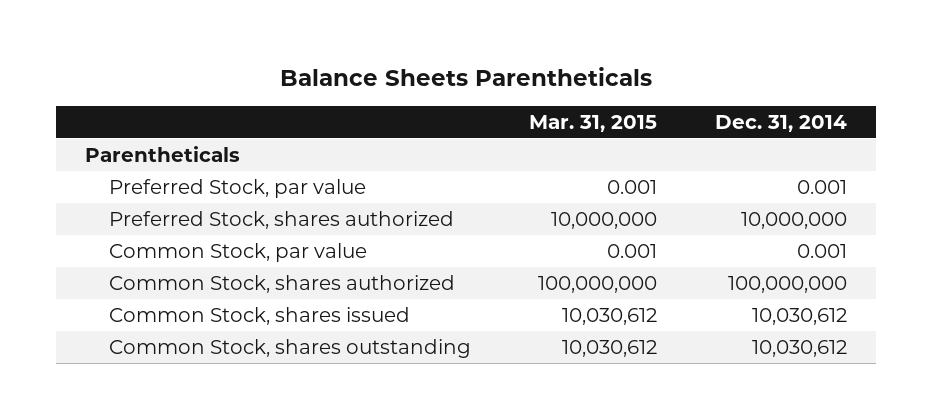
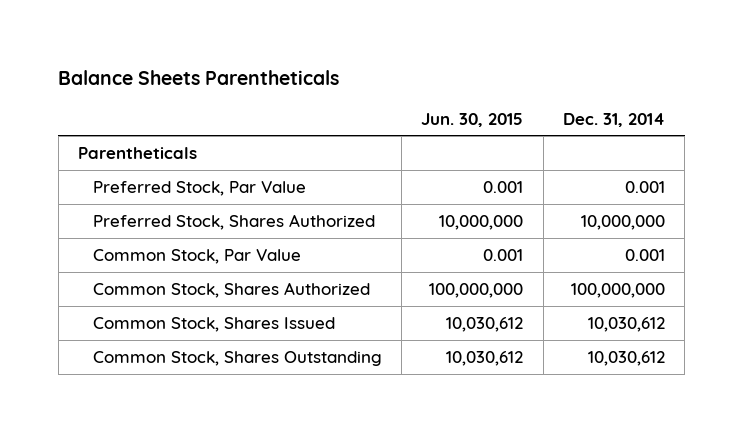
[528,115,657,133] Mar. 31, 2015 -> none
none -> [421,112,524,127] Jun. 30, 2015
[108,178,366,198] Preferred Stock, par value -> [92,180,306,196] Preferred Stock, Par Value
[108,210,454,229] Preferred Stock, shares authorized -> [92,213,375,230] Preferred Stock, Shares Authorized
[108,242,367,262] Common Stock, par value -> [92,248,301,264] Common Stock, Par Value
[108,274,455,293] Common Stock, shares authorized -> [92,281,370,298] Common Stock, Shares Authorized
[108,306,410,325] Common Stock, shares issued -> [92,316,335,332] Common Stock, Shares Issued
[108,338,471,358] Common Stock, shares outstanding -> [92,350,382,366] Common Stock, Shares Outstanding

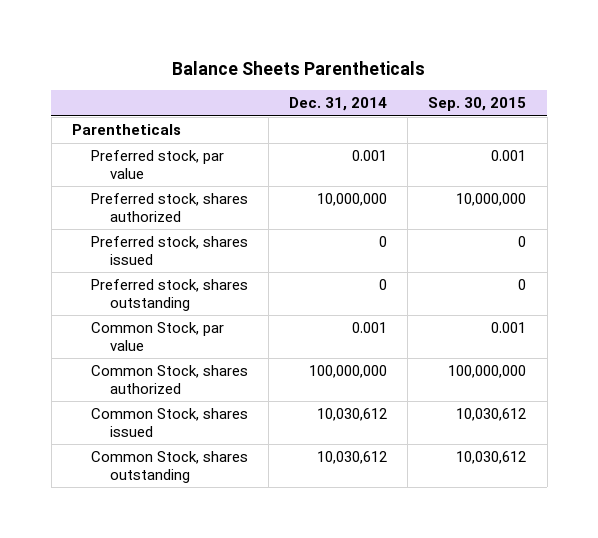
[421,112,524,127] Jun. 30, 2015 -> none
none -> [428,97,527,112] Sep. 30, 2015
[92,180,306,196] Preferred Stock, Par Value -> [91,150,225,179] Preferred stock, par value
[92,213,375,230] Preferred Stock, Shares Authorized -> [91,193,249,222] Preferred stock, shares authorized
none -> [91,236,249,265] Preferred stock, shares issued
none -> [91,279,249,311] Preferred stock, shares outstanding
[92,248,301,264] Common Stock, Par Value -> [91,322,225,351] Common Stock, par value
[92,281,370,298] Common Stock, Shares Authorized -> [91,365,249,394] Common Stock, shares authorized
[92,316,335,332] Common Stock, Shares Issued -> [91,408,249,437] Common Stock, shares issued
[92,350,382,366] Common Stock, Shares Outstanding -> [91,451,249,483] Common Stock, shares outstanding

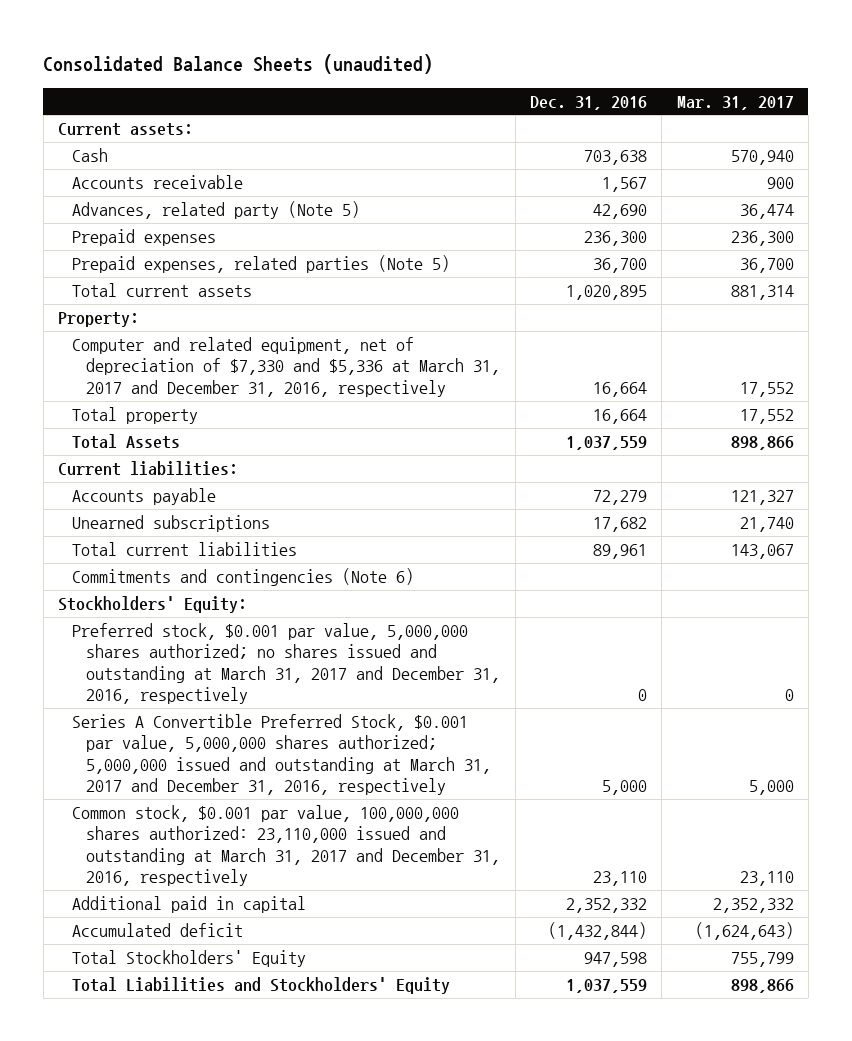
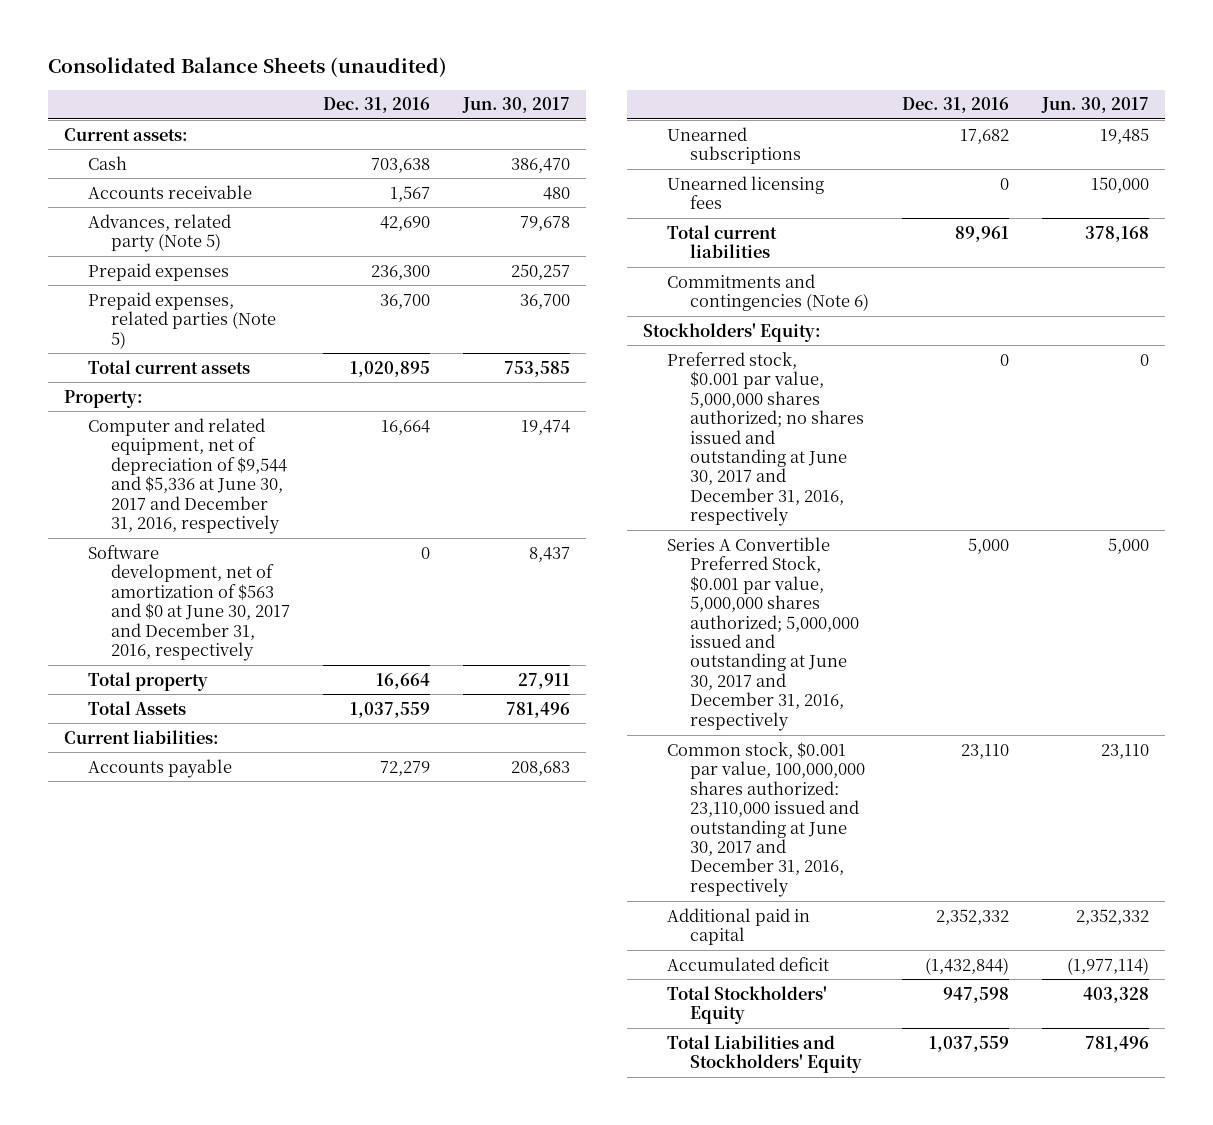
[676,95,794,110] Mar. 31, 2017 -> none
none -> [461,97,570,114] Jun. 30, 2017
[72,336,501,397] Computer and related equipment, net of depreciation of $7,330 and $5,336 at March 31, 2017 and December 31, 2016, respectively -> [87,417,287,534] Computer and related equipment, net of depreciation of $9,544 and $5,336 at June 30, 2017 and December 31, 2016, respectively
none -> [87,544,290,661] Software development, net of amortization of $563 and $0 at June 30, 2017 and December 31, 2016, respectively
none -> [666,175,824,210] Unearned licensing fees
[72,622,501,705] Preferred stock, $0.001 par value, 5,000,000 shares authorized; no shares issued and outstanding at March 31, 2017 and December 31, 2016, respectively -> [666,351,864,527] Preferred stock, $0.001 par value, 5,000,000 shares authorized; no shares issued and outstanding at June 30, 2017 and December 31, 2016, respectively
[72,713,492,796] Series A Convertible Preferred Stock, $0.001 par value, 5,000,000 shares authorized; 5,000,000 issued and outstanding at March 31, 2017 and December 31, 2016, respectively -> [666,536,859,731] Series A Convertible Preferred Stock, $0.001 par value, 5,000,000 shares authorized; 5,000,000 issued and outstanding at June 30, 2017 and December 31, 2016, respectively
[72,804,501,887] Common stock, $0.001 par value, 100,000,000 shares authorized: 23,110,000 issued and outstanding at March 31, 2017 and December 31, 2016, respectively -> [666,741,865,897] Common stock, $0.001 par value, 100,000,000 shares authorized: 23,110,000 issued and outstanding at June 30, 2017 and December 31, 2016, respectively

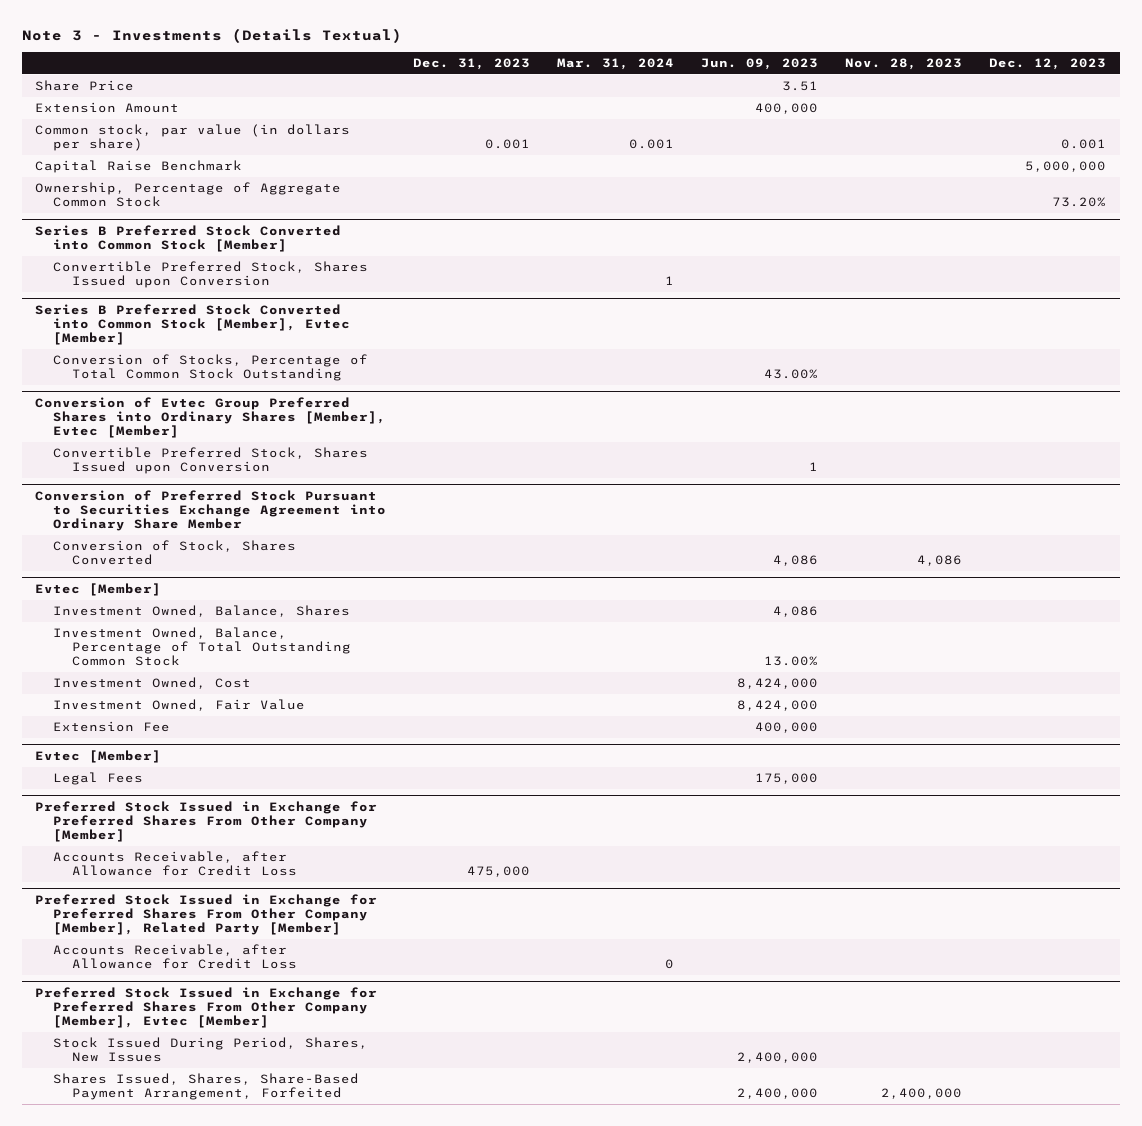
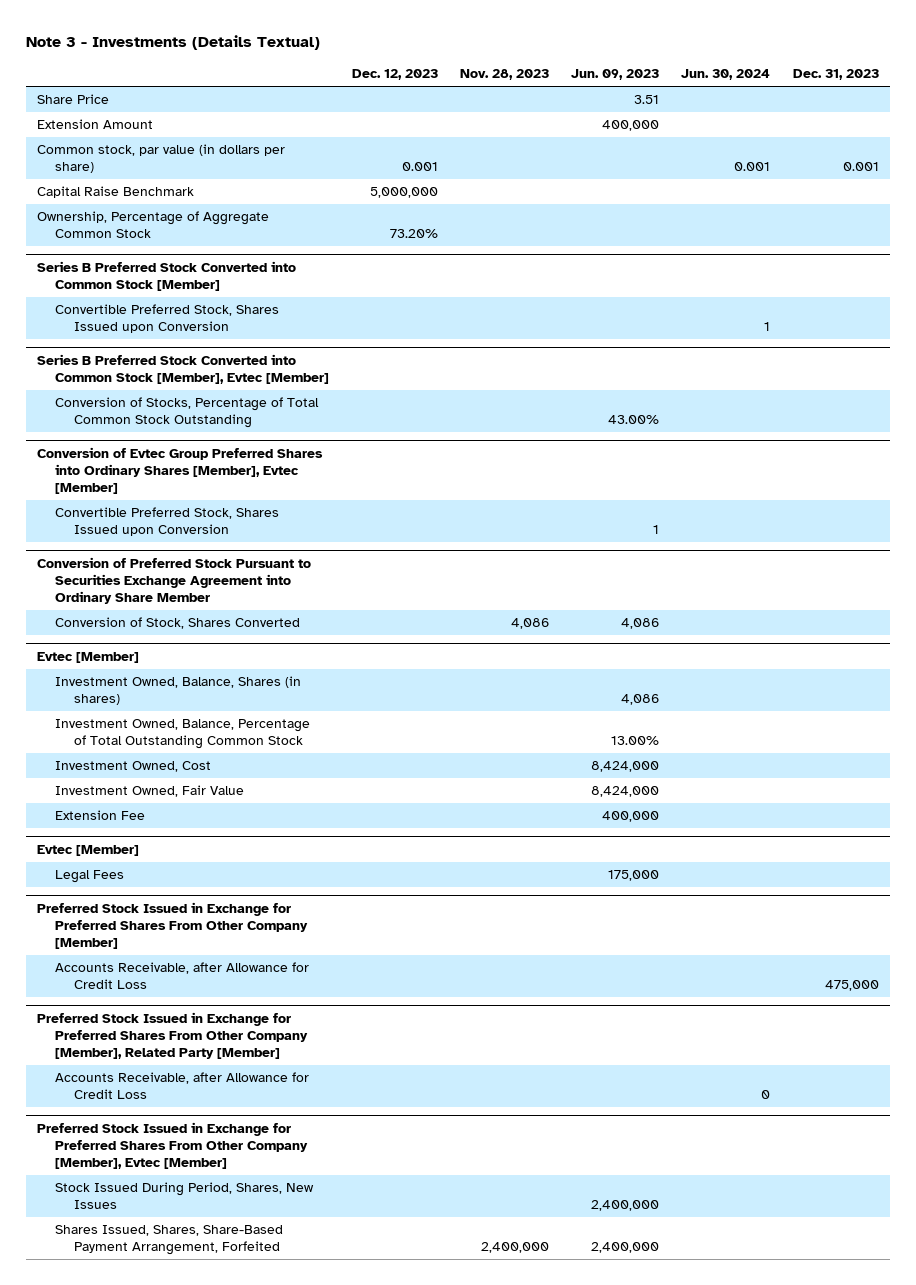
[557,57,675,70] Mar. 31, 2024 -> none
none -> [681,69,771,81] Jun. 30, 2024
[53,605,351,618] Investment Owned, Balance, Shares -> [55,676,302,706] Investment Owned, Balance, Shares (in shares)

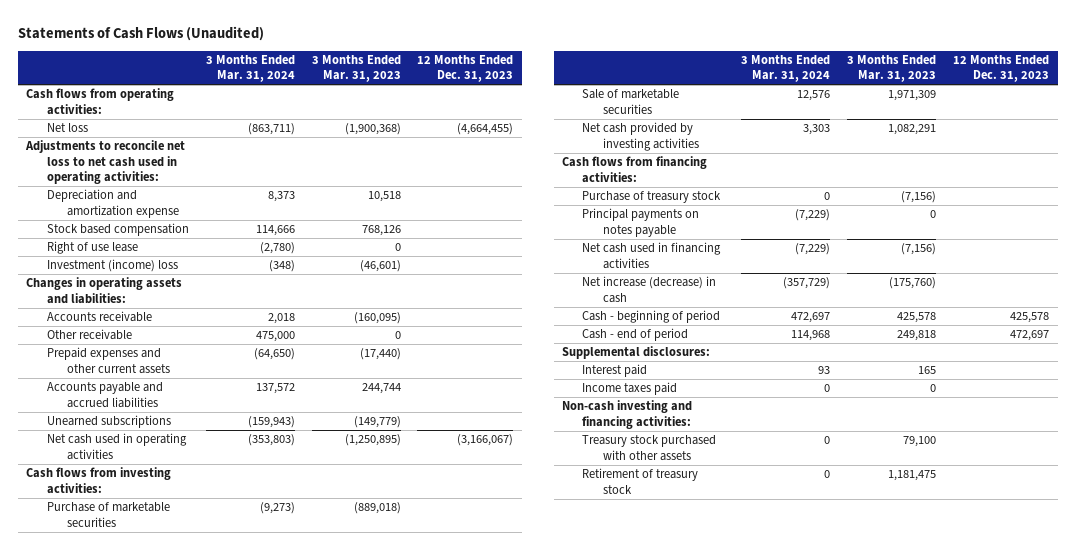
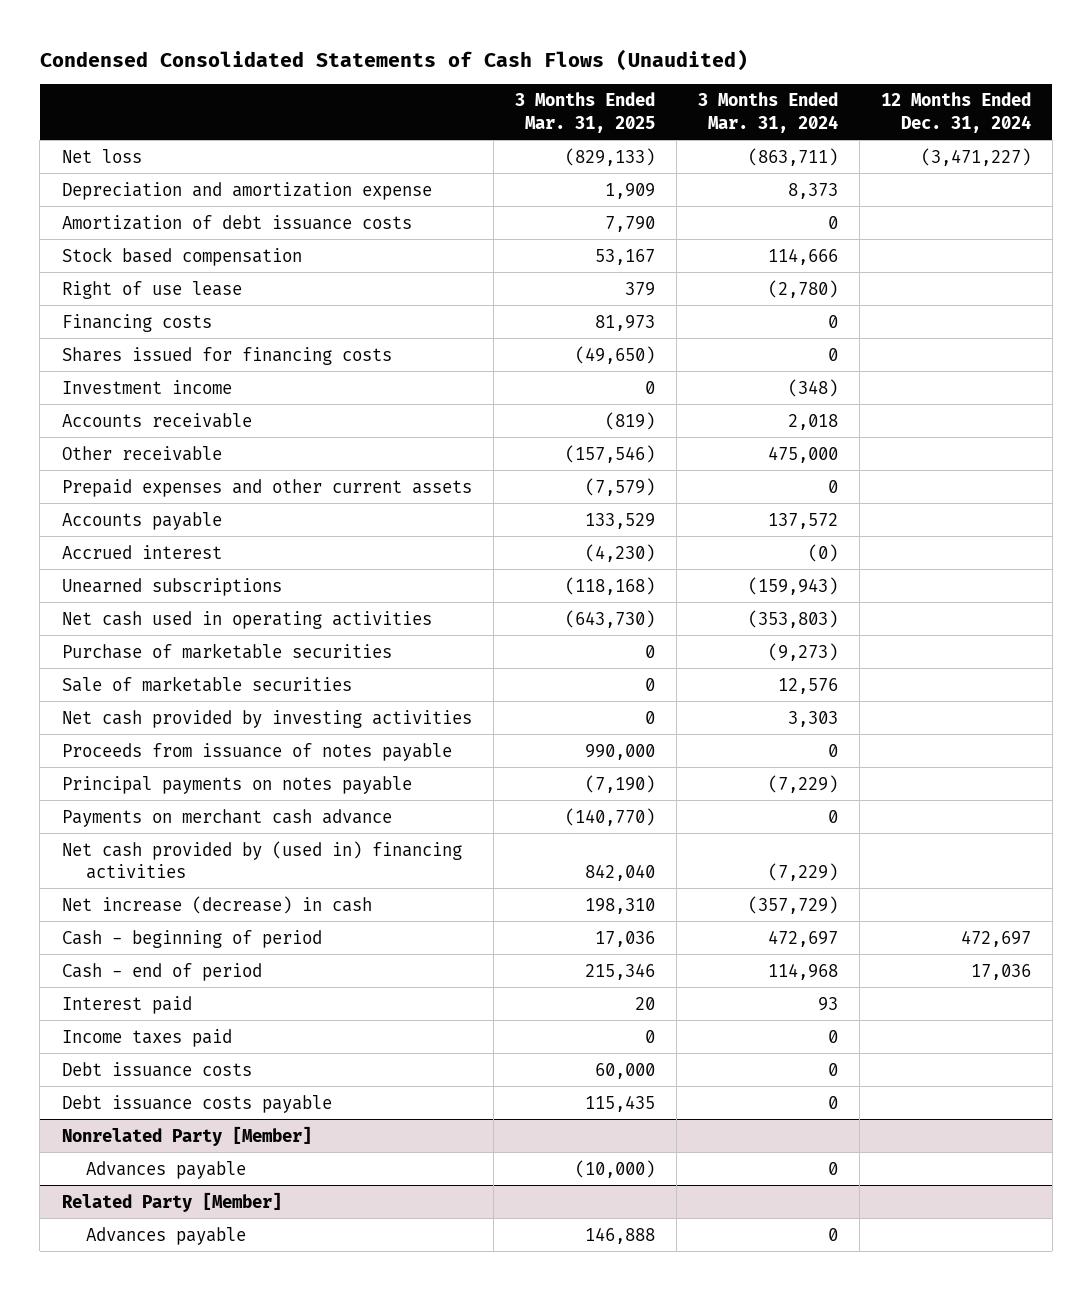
[17,25,264,41] Statements of Cash Flows (Unaudited) -> [39,48,748,71] Condensed Consolidated Statements of Cash Flows (Unaudited)
[311,54,401,83] 3 Months Ended Mar. 31, 2023 -> none
[417,54,514,83] 12 Months Ended Dec. 31, 2023 -> none
none -> [514,92,655,133] 3 Months Ended Mar. 31, 2025
none -> [880,92,1031,133] 12 Months Ended Dec. 31, 2024
[26,88,175,115] Cash flows from operating activities: -> none
[25,140,186,184] Adjustments to reconcile net loss to net cash used in operating activities: -> none
none -> [61,214,412,230] Amortization of debt issuance costs
[26,277,183,304] Changes in operating assets and liabilities: -> none
none -> [61,313,212,332] Financing costs
none -> [61,346,392,365] Shares issued for financing costs
[46,259,178,273] Investment (income) loss -> [61,379,232,394] Investment income
[253,348,295,361] (64,650) -> [827,479,838,493] 0
[46,382,163,408] Accounts payable and accrued liabilities -> [61,511,222,530] Accounts payable
none -> [61,544,222,559] Accrued interest
[26,467,172,494] Cash flows from investing activities: -> none
[562,156,708,183] Cash flows from financing activities: -> none
[582,191,722,204] Purchase of treasury stock -> none
none -> [61,742,452,761] Proceeds from issuance of notes payable
none -> [61,808,392,827] Payments on merchant cash advance
[582,242,722,269] Net cash used in financing activities -> [61,840,462,879] Net cash provided by (used in) financing activities
[562,346,711,360] Supplemental disclosures: -> none
[562,400,693,429] Non-cash investing and financing activities: -> none
[582,435,717,461] Treasury stock purchased with other assets -> none
[582,468,699,494] Retirement of treasury stock -> none
none -> [61,1061,252,1077] Debt issuance costs
none -> [61,1094,332,1113] Debt issuance costs payable
none -> [61,1125,312,1146] Nonrelated Party [Member]
none -> [86,1160,247,1179] Advances payable
none -> [61,1191,282,1212] Related Party [Member]
none -> [86,1226,247,1245] Advances payable

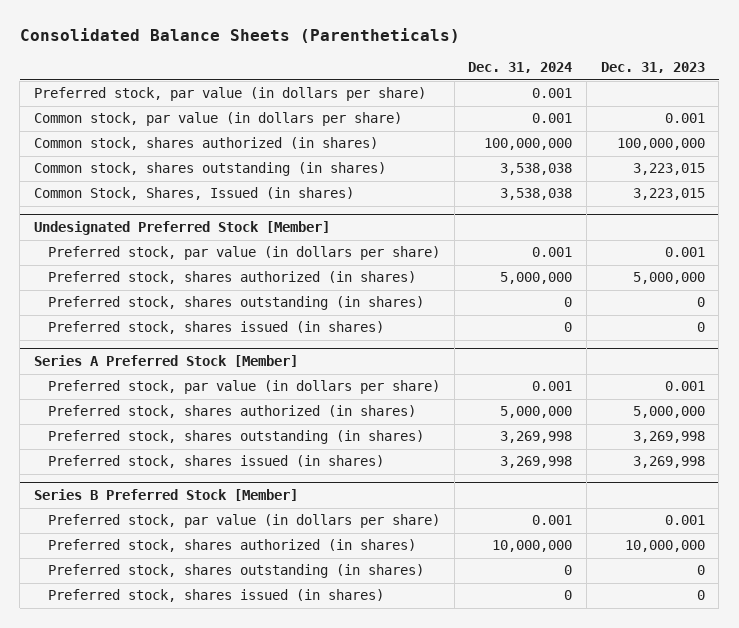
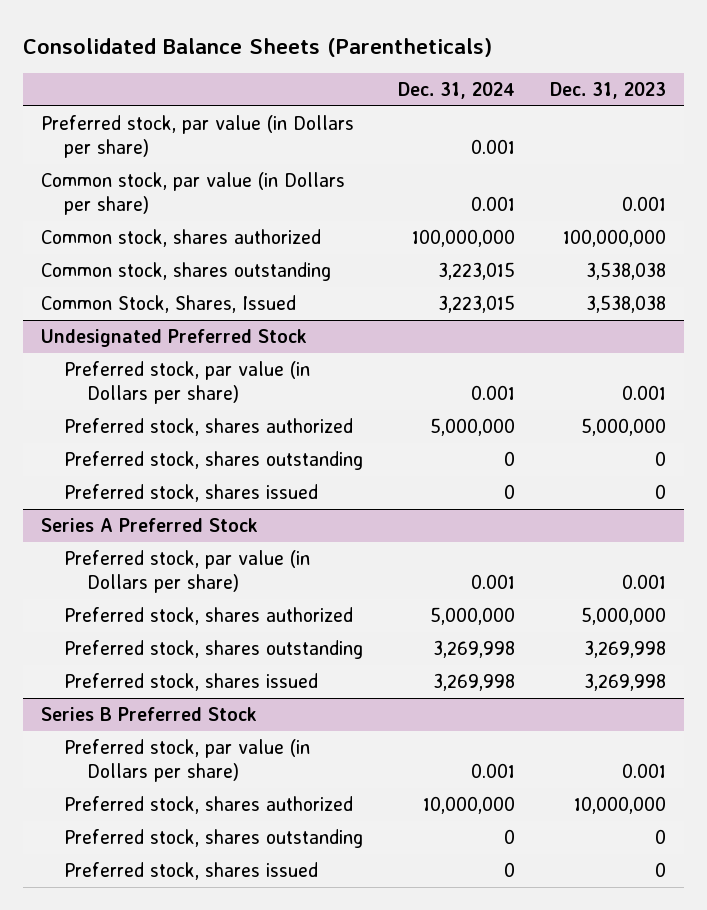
[33,87,426,102] Preferred stock, par value (in dollars per share) -> [40,114,354,158] Preferred stock, par value (in Dollars per share)
[33,112,402,127] Common stock, par value (in dollars per share) -> [40,171,345,215] Common stock, par value (in Dollars per share)
[33,137,378,151] Common stock, shares authorized (in shares) -> [40,228,321,247] Common stock, shares authorized
[33,162,386,177] Common stock, shares outstanding (in shares) -> [40,261,331,281] Common stock, shares outstanding
[500,163,573,176] 3,538,038 -> [438,261,516,280] 3,223,015
[632,163,705,176] 3,223,015 -> [586,261,667,280] 3,538,038
[33,187,354,201] Common Stock, Shares, Issued (in shares) -> [40,294,296,313] Common Stock, Shares, Issued
[500,188,573,201] 3,538,038 -> [438,294,516,313] 3,223,015
[632,188,705,201] 3,223,015 -> [586,294,667,313] 3,538,038
[33,221,330,236] Undesignated Preferred Stock [Member] -> [40,328,307,347] Undesignated Preferred Stock
[47,246,440,261] Preferred stock, par value (in dollars per share) -> [63,360,310,404] Preferred stock, par value (in Dollars per share)
[47,271,416,285] Preferred stock, shares authorized (in shares) -> [63,417,353,436] Preferred stock, shares authorized
[47,296,424,311] Preferred stock, shares outstanding (in shares) -> [63,450,363,470] Preferred stock, shares outstanding
[47,321,384,335] Preferred stock, shares issued (in shares) -> [63,483,318,502] Preferred stock, shares issued
[33,355,298,368] Series A Preferred Stock [Member] -> [40,517,258,532] Series A Preferred Stock
[47,380,440,395] Preferred stock, par value (in dollars per share) -> [63,549,310,593] Preferred stock, par value (in Dollars per share)
[47,405,416,419] Preferred stock, shares authorized (in shares) -> [63,606,353,625] Preferred stock, shares authorized
[47,430,424,445] Preferred stock, shares outstanding (in shares) -> [63,639,363,659] Preferred stock, shares outstanding
[47,455,384,469] Preferred stock, shares issued (in shares) -> [63,672,318,691] Preferred stock, shares issued
[33,489,298,502] Series B Preferred Stock [Member] -> [40,706,257,721] Series B Preferred Stock
[47,514,440,529] Preferred stock, par value (in dollars per share) -> [63,738,310,782] Preferred stock, par value (in Dollars per share)
[47,539,416,553] Preferred stock, shares authorized (in shares) -> [63,795,353,814] Preferred stock, shares authorized
[47,564,424,579] Preferred stock, shares outstanding (in shares) -> [63,828,363,848] Preferred stock, shares outstanding
[47,589,384,603] Preferred stock, shares issued (in shares) -> [63,861,318,880] Preferred stock, shares issued

